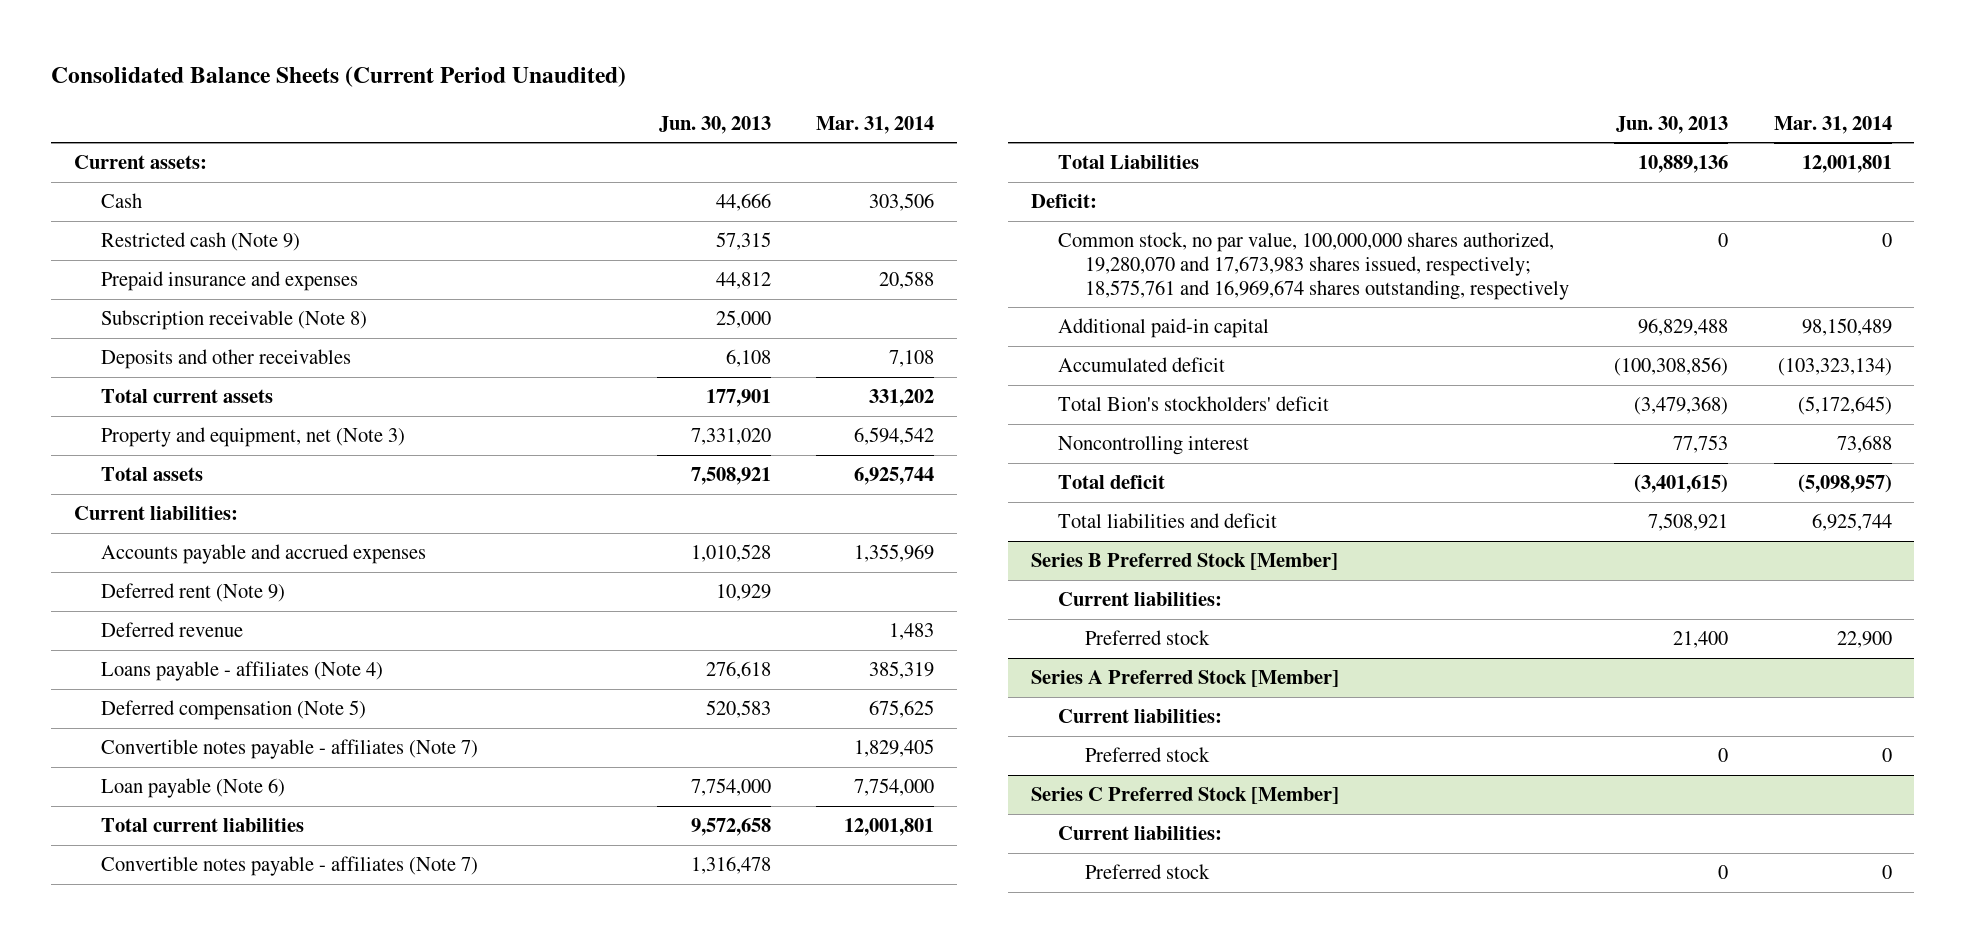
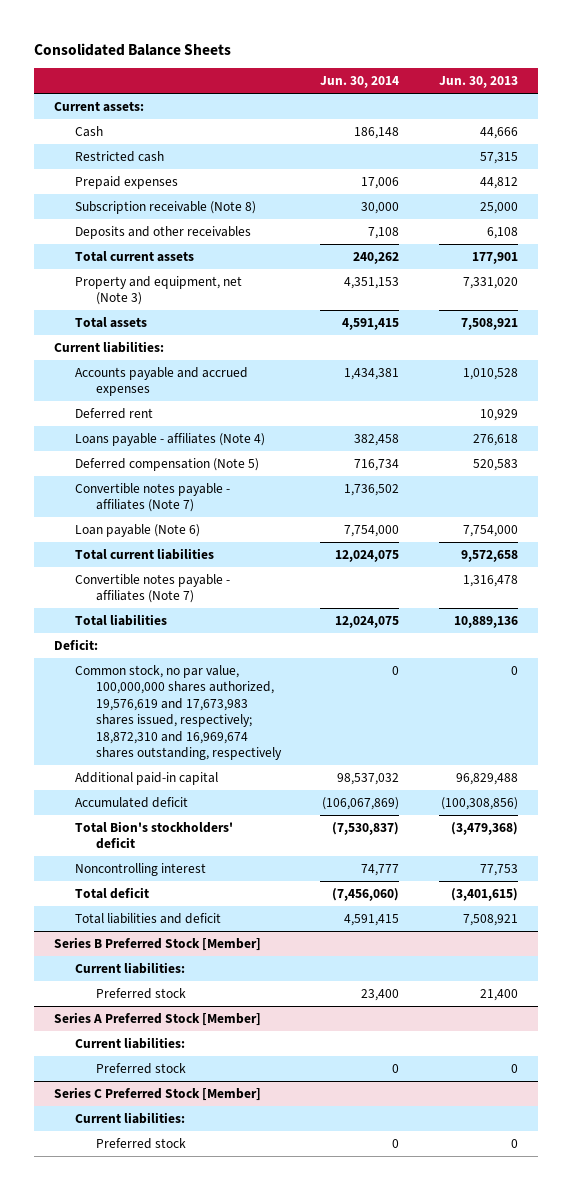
[51,66,627,88] Consolidated Balance Sheets (Current Period Unaudited) -> [33,42,231,56] Consolidated Balance Sheets
[816,115,935,134] Mar. 31, 2014 -> none
none -> [320,76,400,89] Jun. 30, 2014
[100,232,300,252] Restricted cash (Note 9) -> [74,150,164,162] Restricted cash
[100,271,358,292] Prepaid insurance and expenses -> [74,175,178,189] Prepaid expenses
[100,622,243,638] Deferred revenue -> none
[100,583,285,603] Deferred rent (Note 9) -> [74,407,153,419] Deferred rent
[1058,155,1200,170] Total Liabilities -> [74,613,167,626] Total liabilities
[1058,232,1569,300] Common stock, no par value, 100,000,000 shares authorized, 19,280,070 and 17,673,983 shares issued, respectively; 18,575,761 and 16,969,674 shares outstanding, respectively -> [74,664,282,761] Common stock, no par value, 100,000,000 shares authorized, 19,576,619 and 17,673,983 shares issued, respectively; 18,872,310 and 16,969,674 shares outstanding, respectively

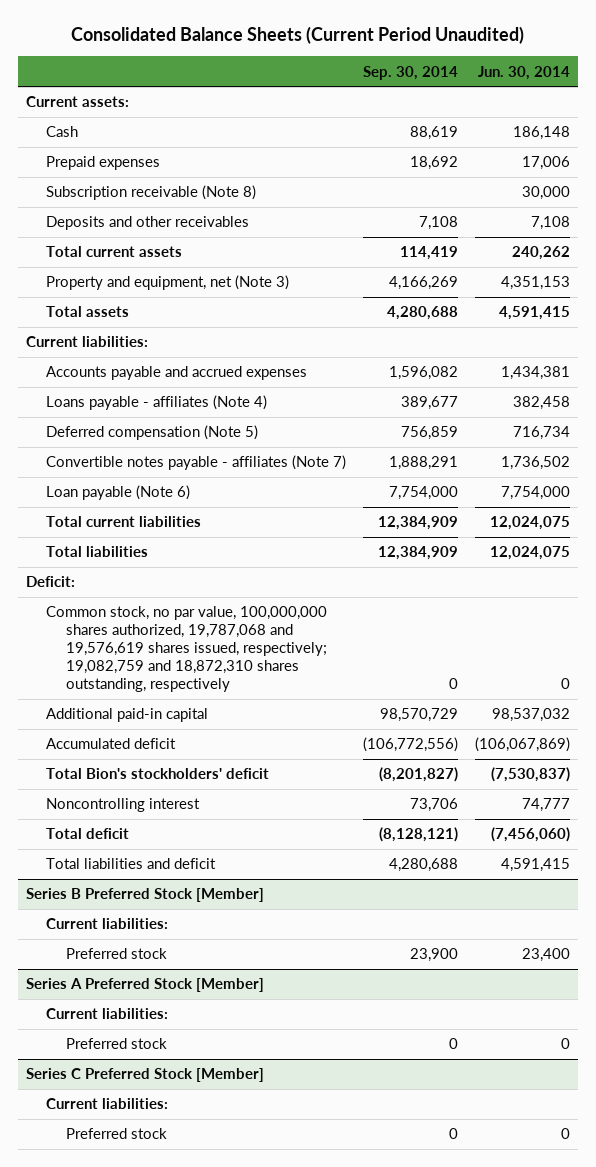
[33,42,231,56] Consolidated Balance Sheets -> [70,26,524,45] Consolidated Balance Sheets (Current Period Unaudited)
[438,76,518,89] Jun. 30, 2013 -> none
none -> [362,65,458,80] Sep. 30, 2014
[74,150,164,162] Restricted cash -> none
[74,407,153,419] Deferred rent -> none
[74,573,230,604] Convertible notes payable - affiliates (Note 7) -> none
[74,664,282,761] Common stock, no par value, 100,000,000 shares authorized, 19,576,619 and 17,673,983 shares issued, respectively; 18,872,310 and 16,969,674 shares outstanding, respectively -> [45,606,327,693] Common stock, no par value, 100,000,000 shares authorized, 19,787,068 and 19,576,619 shares issued, respectively; 19,082,759 and 18,872,310 shares outstanding, respectively

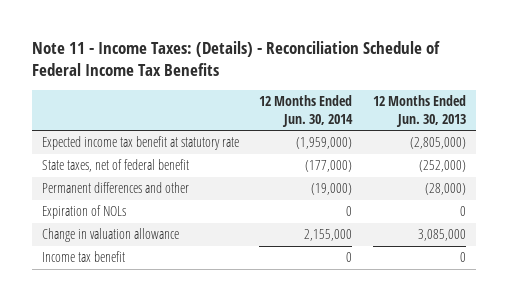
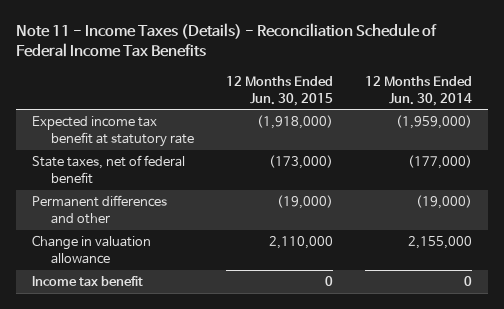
[31,40,440,76] Note 11 - Income Taxes: (Details) - Reconciliation Schedule of Federal Income Tax Benefits -> [15,23,437,58] Note 11 - Income Taxes (Details) - Reconciliation Schedule of Federal Income Tax Benefits
[372,95,466,127] 12 Months Ended Jun. 30, 2013 -> none
none -> [225,75,333,106] 12 Months Ended Jun. 30, 2015
[41,205,126,220] Expiration of NOLs -> none

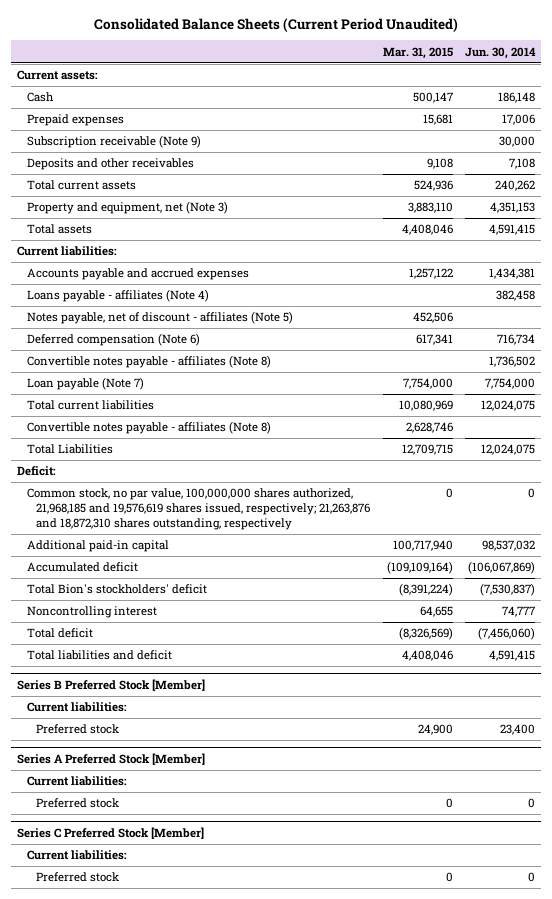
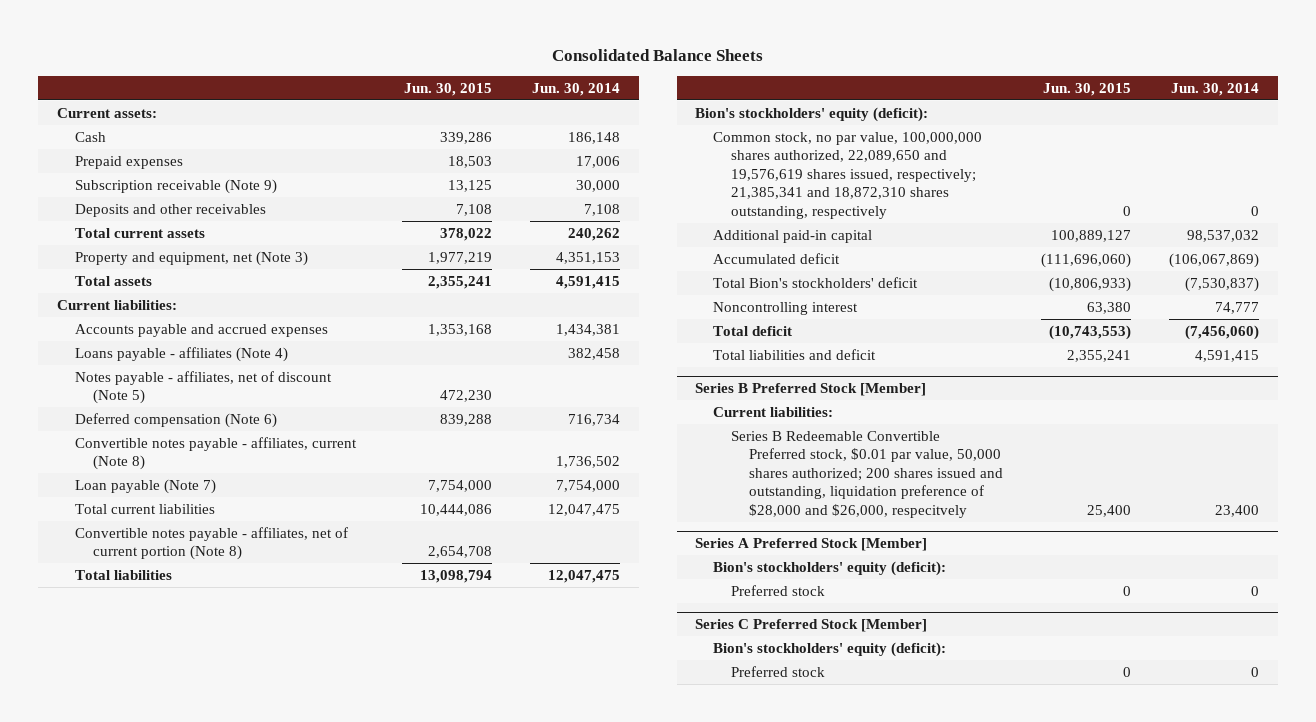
[93,17,458,32] Consolidated Balance Sheets (Current Period Unaudited) -> [551,48,763,61] Consolidated Balance Sheets
[382,46,453,59] Mar. 31, 2015 -> none
none -> [404,82,493,96] Jun. 30, 2015
[26,311,293,325] Notes payable, net of discount - affiliates (Note 5) -> [74,370,332,405] Notes payable - affiliates, net of discount (Note 5)
[26,355,271,369] Convertible notes payable - affiliates (Note 8) -> [74,436,357,471] Convertible notes payable - affiliates, current (Note 8)
[16,466,56,477] Deficit: -> none
[481,400,536,412] 12,024,075 -> [548,503,621,516] 12,047,475
[26,421,271,435] Convertible notes payable - affiliates (Note 8) -> [74,526,348,561] Convertible notes payable - affiliates, net of current portion (Note 8)
[26,444,113,455] Total Liabilities -> [74,569,172,580] Total liabilities
[481,444,536,456] 12,024,075 -> [548,569,621,583] 12,047,475
none -> [695,106,929,122] Bion's stockholders' equity (deficit):
[26,488,371,531] Common stock, no par value, 100,000,000 shares authorized, 21,968,185 and 19,576,619 shares issued, respectively; 21,263,876 and 18,872,310 shares outstanding, respectively -> [713,131,983,219] Common stock, no par value, 100,000,000 shares authorized, 22,089,650 and 19,576,619 shares issued, respectively; 21,385,341 and 18,872,310 shares outstanding, respectively
[36,724,120,735] Preferred stock -> [731,430,1004,518] Series B Redeemable Convertible Preferred stock, $0.01 par value, 50,000 shares authorized; 200 shares issued and outstanding, liquidation preference of $28,000 and $26,000, respecitvely
[26,776,127,787] Current liabilities: -> none
none -> [713,560,947,576] Bion's stockholders' equity (deficit):
[26,850,127,861] Current liabilities: -> none
none -> [713,641,947,657] Bion's stockholders' equity (deficit):

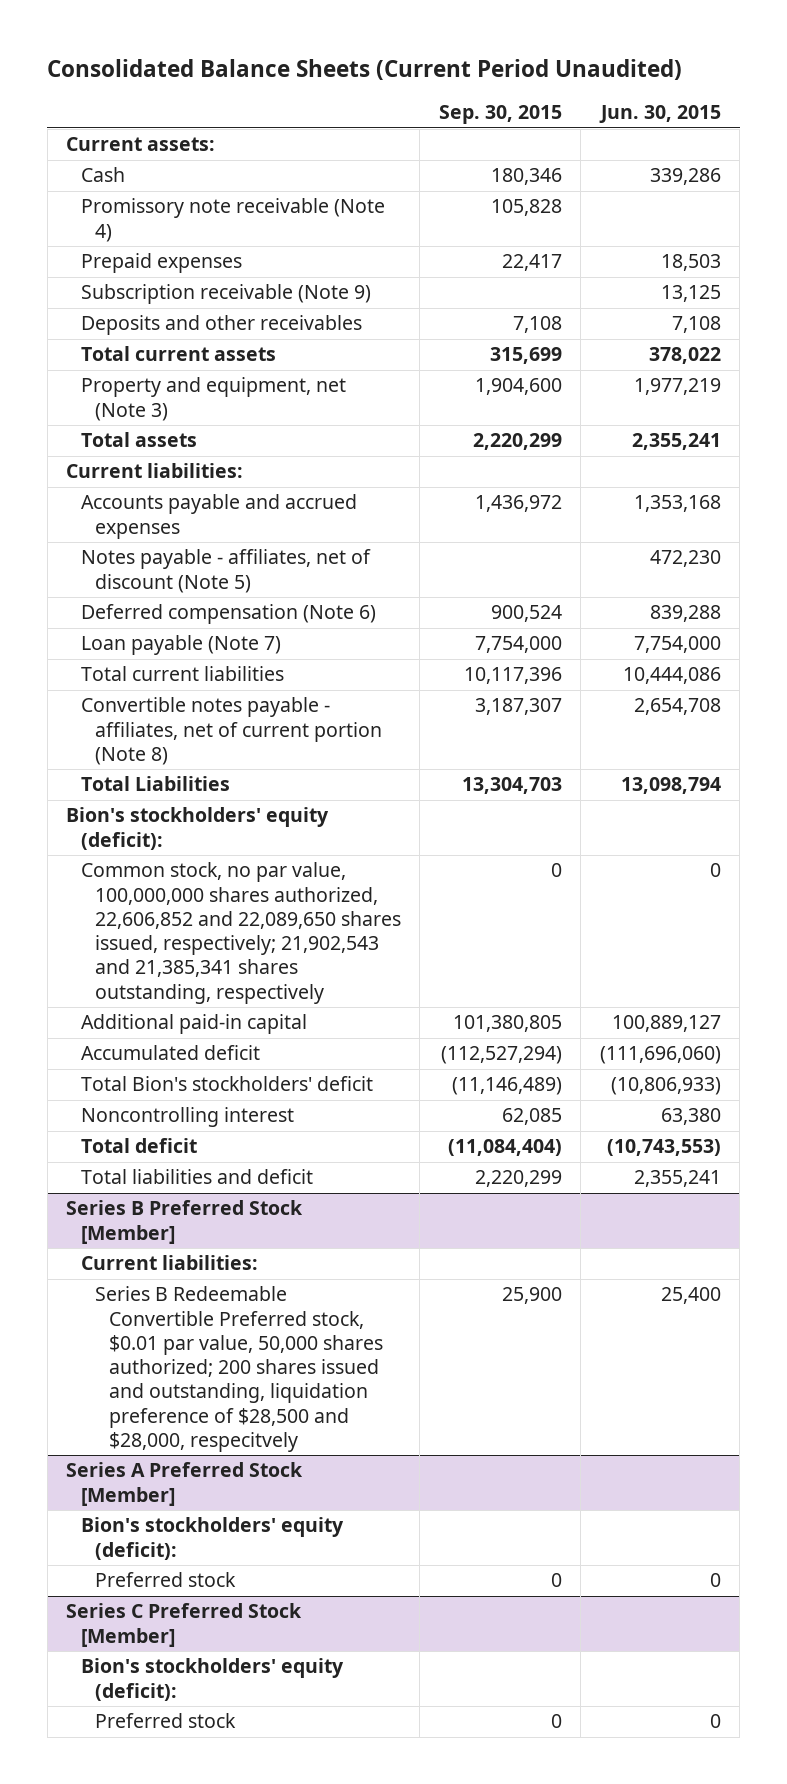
[551,48,763,61] Consolidated Balance Sheets -> [47,59,683,81] Consolidated Balance Sheets (Current Period Unaudited)
[532,82,621,96] Jun. 30, 2014 -> none
none -> [438,105,562,125] Sep. 30, 2015
none -> [80,198,385,242] Promissory note receivable (Note 4)
[74,346,288,362] Loans payable - affiliates (Note 4) -> none
[74,436,357,471] Convertible notes payable - affiliates, current (Note 8) -> none
[74,569,172,580] Total liabilities -> [80,776,230,792] Total Liabilities
[713,131,983,219] Common stock, no par value, 100,000,000 shares authorized, 22,089,650 and 19,576,619 shares issued, respectively; 21,385,341 and 18,872,310 shares outstanding, respectively -> [80,862,401,1004] Common stock, no par value, 100,000,000 shares authorized, 22,606,852 and 22,089,650 shares issued, respectively; 21,902,543 and 21,385,341 shares outstanding, respectively
[731,430,1004,518] Series B Redeemable Convertible Preferred stock, $0.01 par value, 50,000 shares authorized; 200 shares issued and outstanding, liquidation preference of $28,000 and $26,000, respecitvely -> [94,1286,384,1452] Series B Redeemable Convertible Preferred stock, $0.01 par value, 50,000 shares authorized; 200 shares issued and outstanding, liquidation preference of $28,500 and $28,000, respecitvely

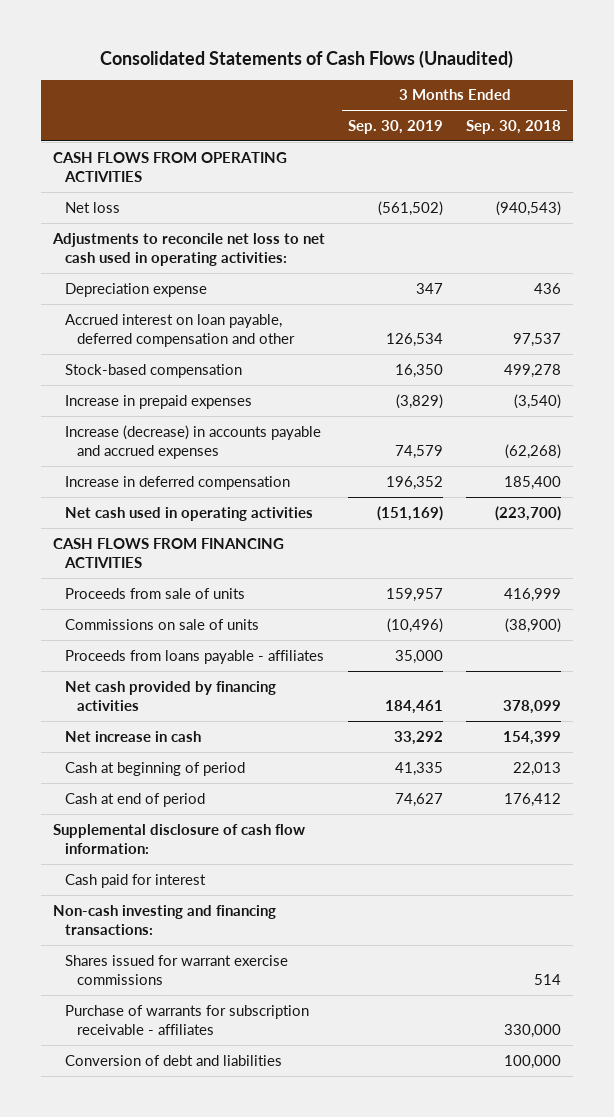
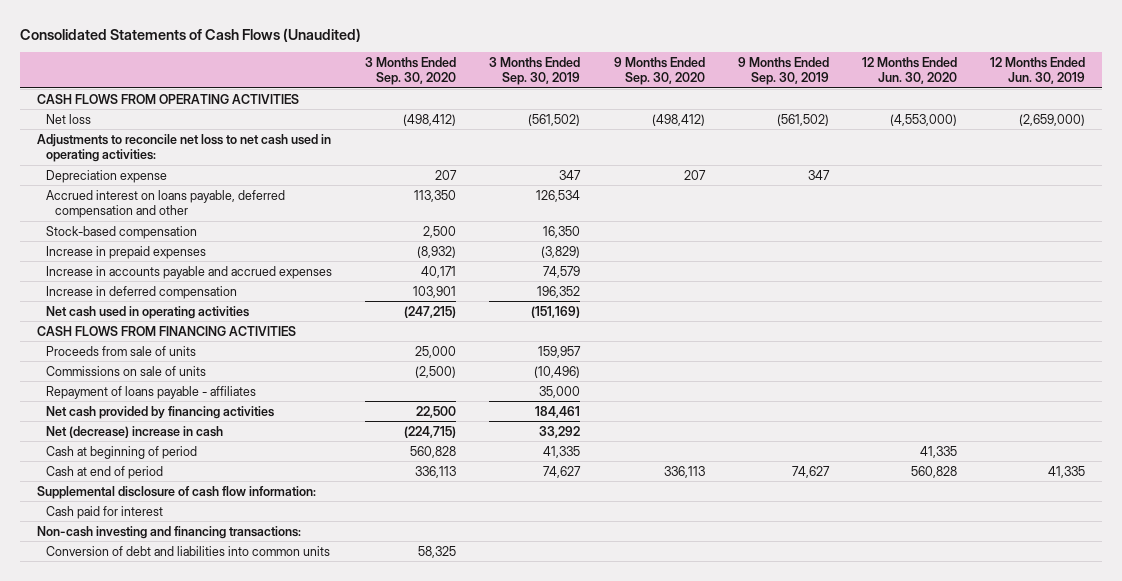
[466,120,562,135] Sep. 30, 2018 -> none
none -> [365,56,457,86] 3 Months Ended Sep. 30, 2020
none -> [613,56,705,86] 9 Months Ended Sep. 30, 2020
none -> [737,56,829,86] 9 Months Ended Sep. 30, 2019
none -> [862,56,958,85] 12 Months Ended Jun. 30, 2020
none -> [990,56,1086,85] 12 Months Ended Jun. 30, 2019
[64,313,295,348] Accrued interest on loan payable, deferred compensation and other -> [46,189,286,219] Accrued interest on loans payable, deferred compensation and other
[64,424,321,460] Increase (decrease) in accounts payable and accrued expenses -> [46,265,333,279] Increase in accounts payable and accrued expenses
[64,649,324,664] Proceeds from loans payable - affiliates -> [46,385,257,399] Repayment of loans payable - affiliates
[64,730,201,742] Net increase in cash -> [46,425,224,438] Net (decrease) increase in cash
[64,954,288,986] Shares issued for warrant exercise commissions -> none
[64,1004,309,1036] Purchase of warrants for subscription receivable - affiliates -> none
[64,1054,282,1066] Conversion of debt and liabilities -> [46,545,331,556] Conversion of debt and liabilities into common units

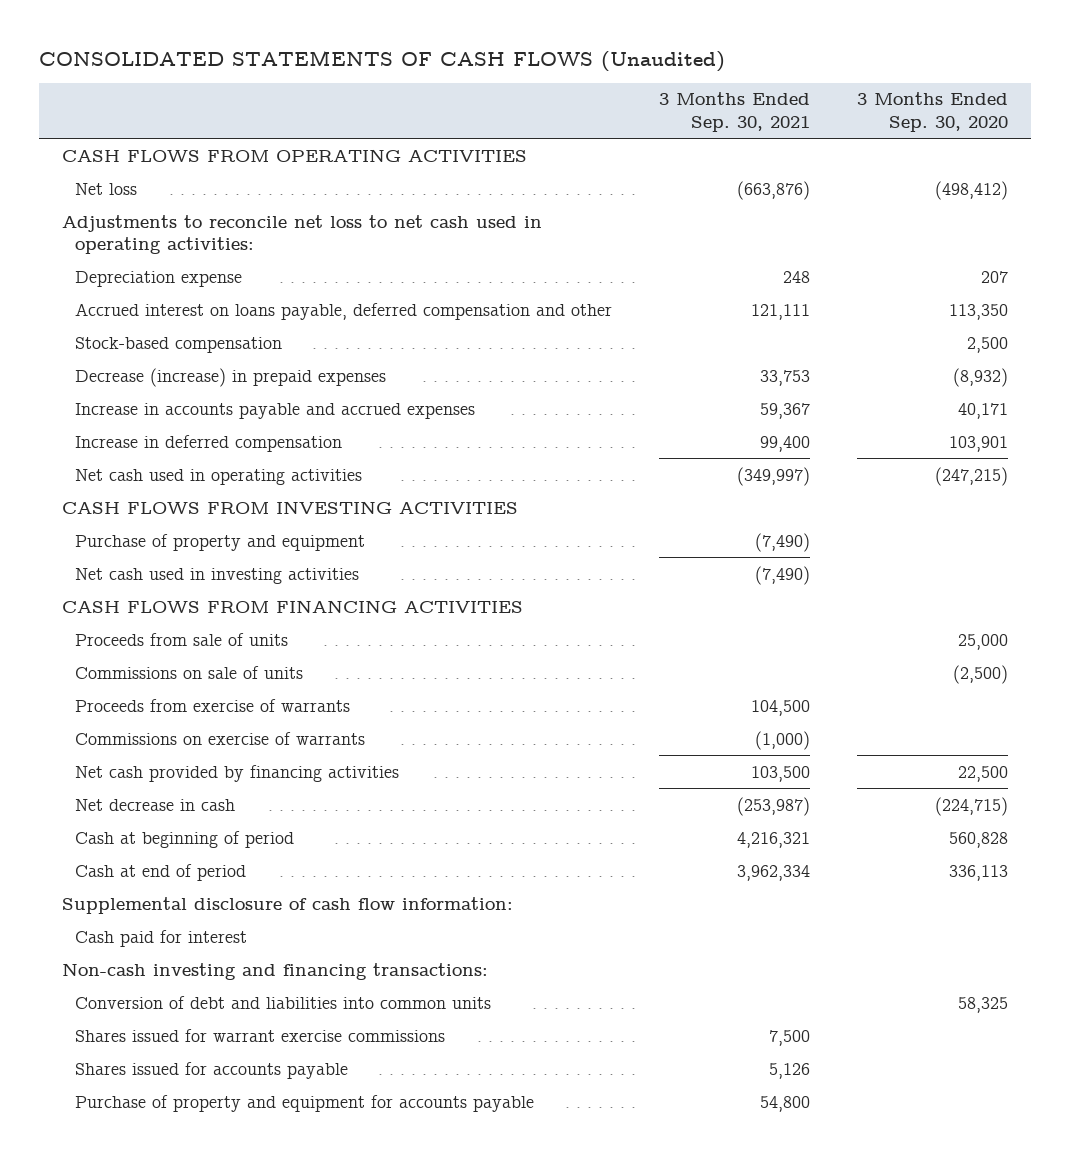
[20,27,362,42] Consolidated Statements of Cash Flows (Unaudited) -> [38,49,725,72] CONSOLIDATED STATEMENTS OF CASH FLOWS (Unaudited)
[489,56,581,86] 3 Months Ended Sep. 30, 2019 -> none
[613,56,705,86] 9 Months Ended Sep. 30, 2020 -> none
[737,56,829,86] 9 Months Ended Sep. 30, 2019 -> none
[862,56,958,85] 12 Months Ended Jun. 30, 2020 -> none
[990,56,1086,85] 12 Months Ended Jun. 30, 2019 -> none
none -> [658,92,810,132] 3 Months Ended Sep. 30, 2021
[46,245,207,259] Increase in prepaid expenses -> [75,367,387,387] Decrease (increase) in prepaid expenses
none -> [62,500,519,514] CASH FLOWS FROM INVESTING ACTIVITIES
none -> [75,533,366,551] Purchase of property and equipment
none -> [75,567,360,584] Net cash used in investing activities
[46,385,257,399] Repayment of loans payable - affiliates -> none
none -> [75,698,351,712] Proceeds from exercise of warrants
none -> [75,731,366,745] Commissions on exercise of warrants
[46,425,224,438] Net (decrease) increase in cash -> [75,798,236,811] Net decrease in cash
none -> [75,1028,446,1042] Shares issued for warrant exercise commissions
none -> [75,1061,349,1079] Shares issued for accounts payable
none -> [75,1094,535,1112] Purchase of property and equipment for accounts payable

